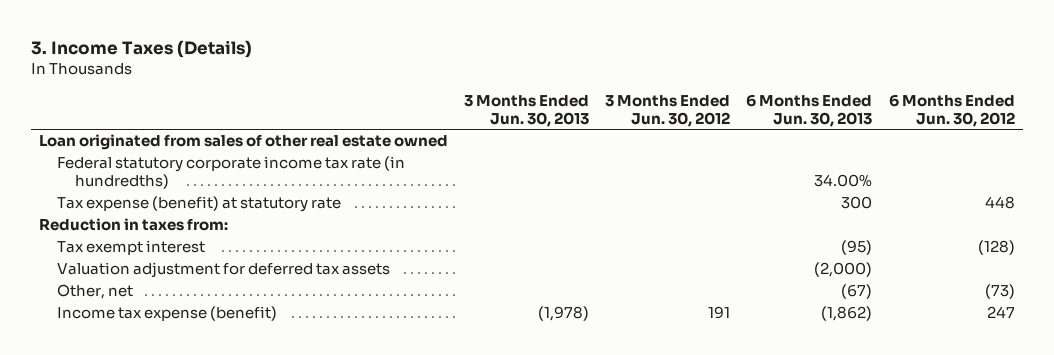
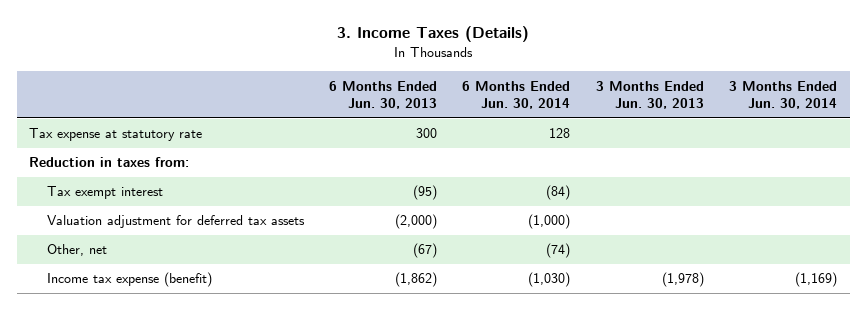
[605,94,731,127] 3 Months Ended Jun. 30, 2012 -> none
[888,93,1015,127] 6 Months Ended Jun. 30, 2012 -> none
none -> [462,80,571,110] 6 Months Ended Jun. 30, 2014
none -> [729,80,838,110] 3 Months Ended Jun. 30, 2014
[39,134,449,151] Loan originated from sales of other real estate owned -> none
[57,156,406,190] Federal statutory corporate income tax rate (in hundredths) -> none
[57,196,342,213] Tax expense (benefit) at statutory rate -> [29,128,203,142] Tax expense at statutory rate

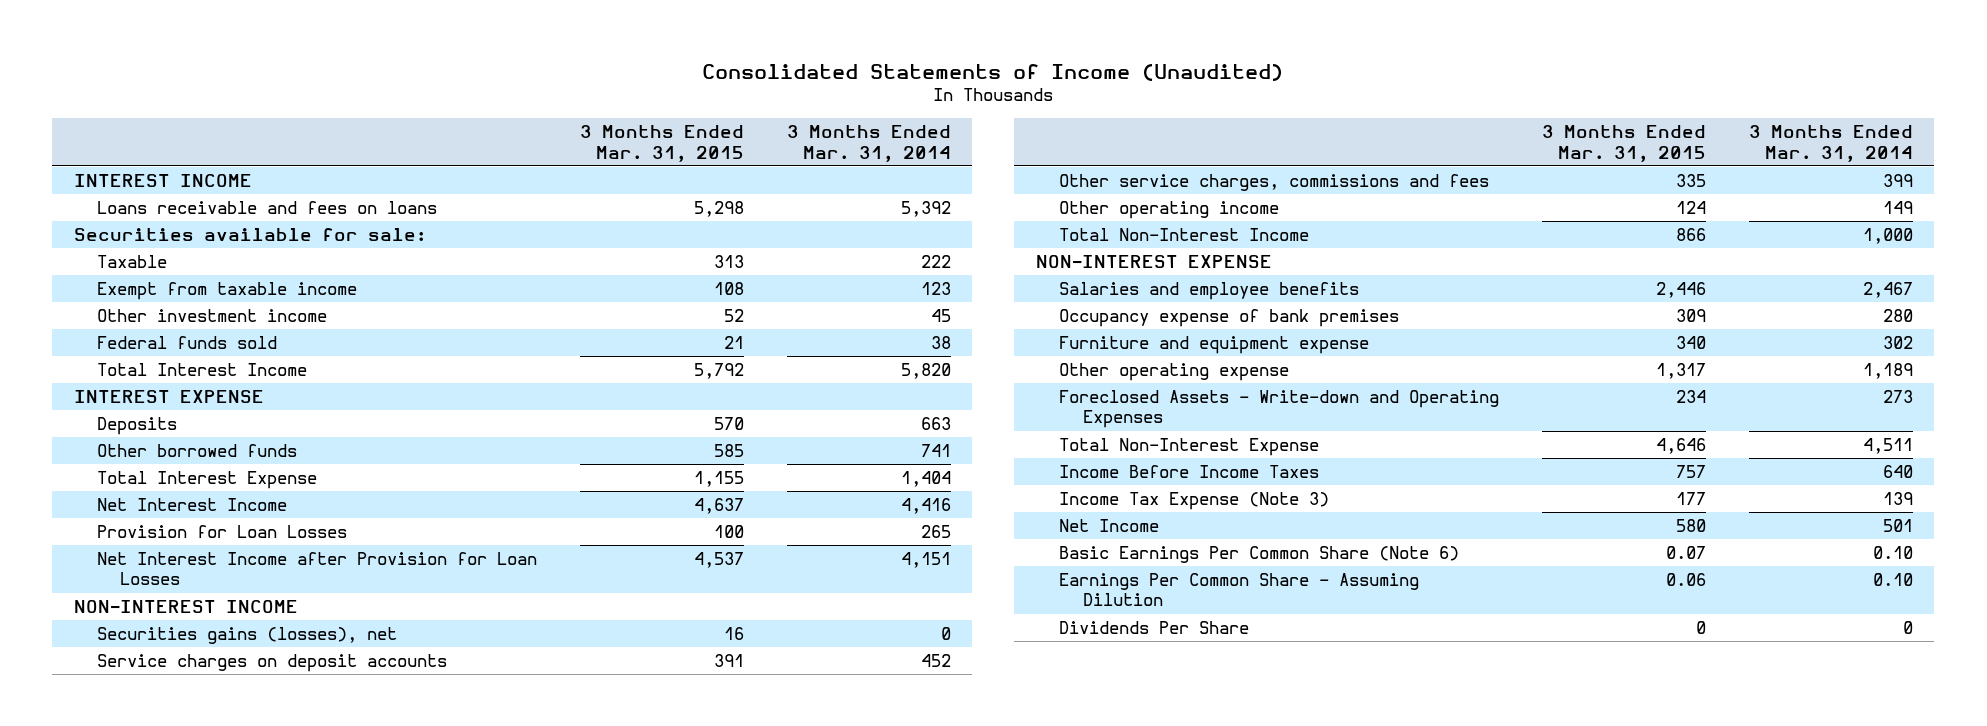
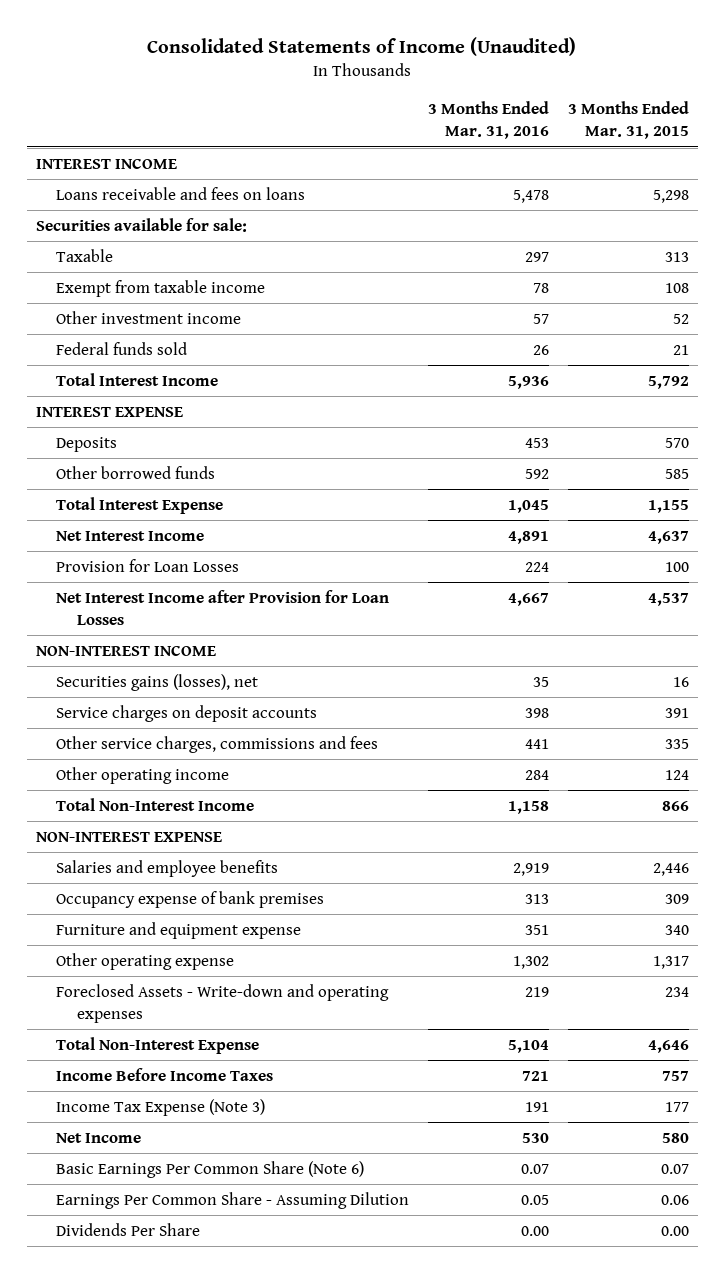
[786,125,951,162] 3 Months Ended Mar. 31, 2014 -> none
none -> [427,101,549,140] 3 Months Ended Mar. 31, 2016
[1059,390,1500,429] Foreclosed Assets - Write-down and Operating Expenses -> [56,983,390,1023] Foreclosed Assets - Write-down and operating expenses
[1696,621,1707,635] 0 -> [660,1225,689,1236] 0.00

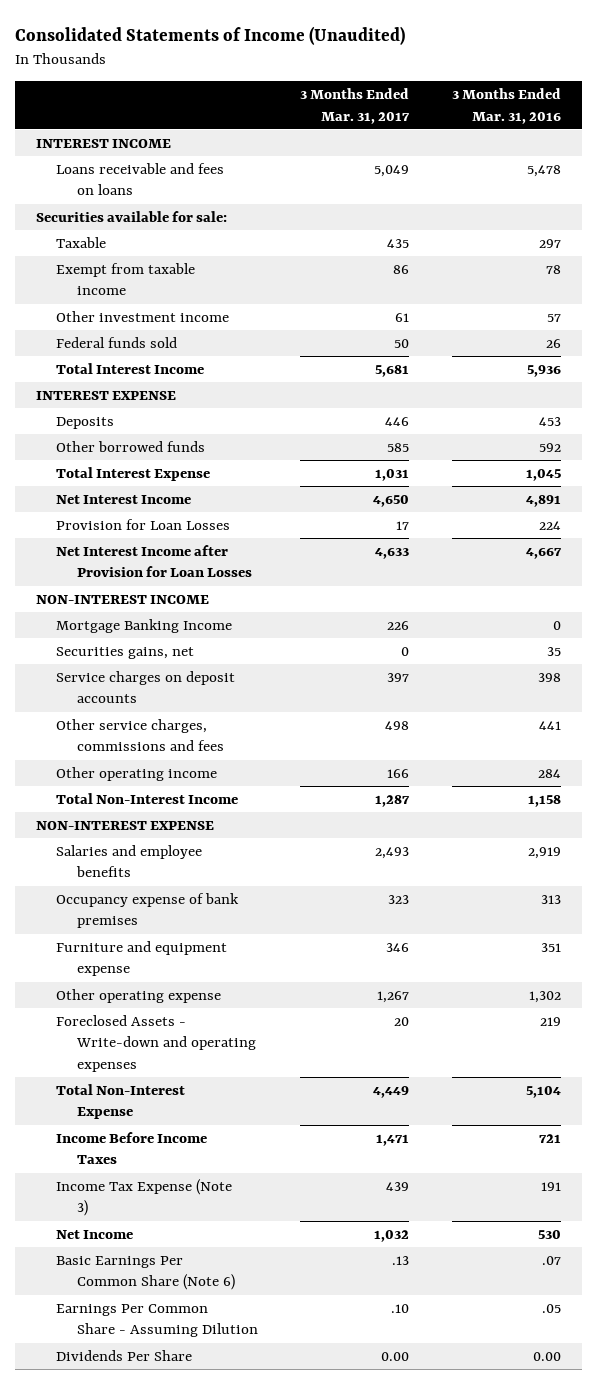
[567,101,689,140] 3 Months Ended Mar. 31, 2015 -> none
none -> [300,88,411,124] 3 Months Ended Mar. 31, 2017
none -> [56,619,233,634] Mortgage Banking Income
[56,673,259,691] Securities gains (losses), net -> [56,647,195,660] Securities gains, net
[520,1163,549,1174] 0.07 -> [541,1256,561,1266] .07
[520,1194,549,1205] 0.05 -> [541,1304,561,1314] .05

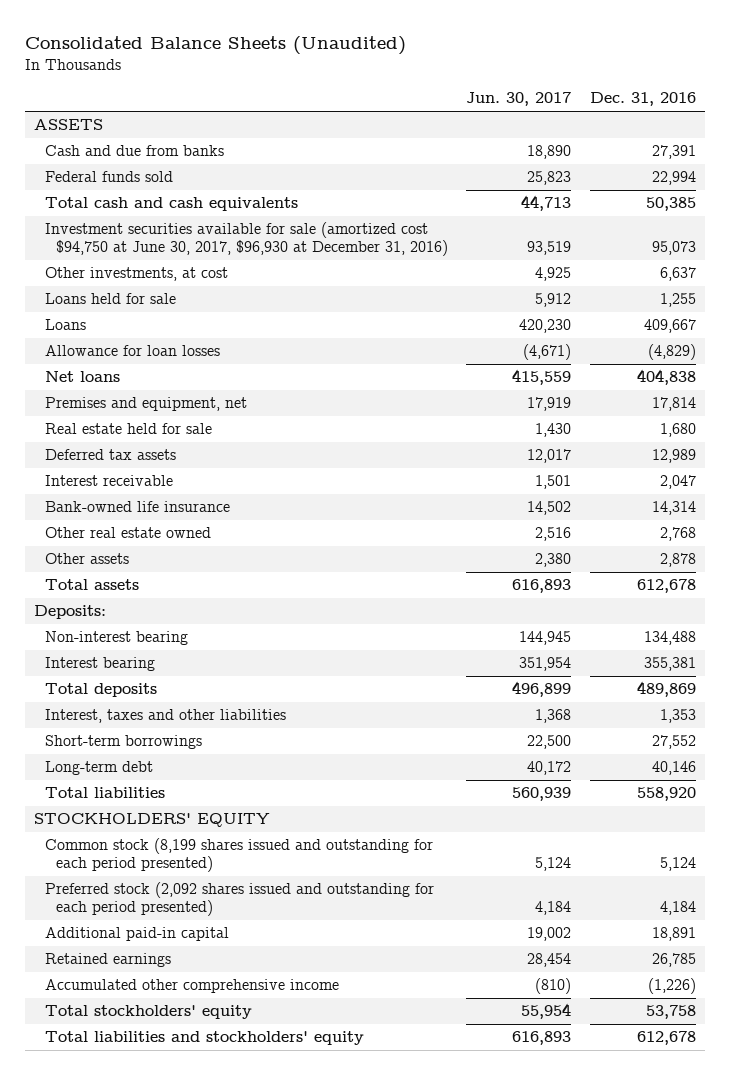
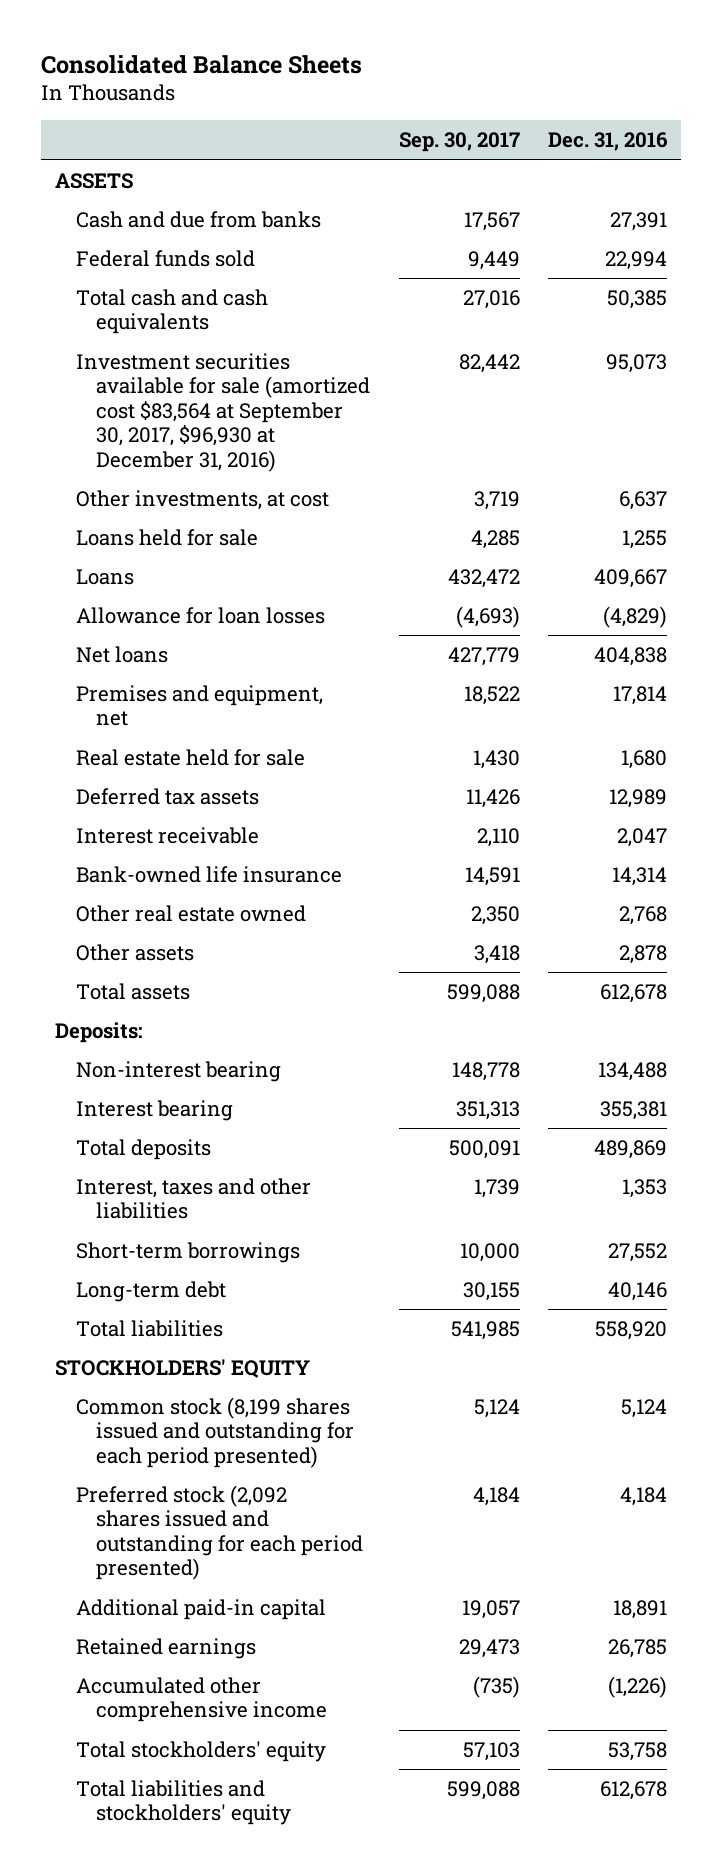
[25,36,407,56] Consolidated Balance Sheets (Unaudited) -> [41,54,363,74] Consolidated Balance Sheets
[466,92,572,107] Jun. 30, 2017 -> none
none -> [398,132,520,153] Sep. 30, 2017
[45,222,449,256] Investment securities available for sale (amortized cost $94,750 at June 30, 2017, $96,930 at December 31, 2016) -> [75,353,371,472] Investment securities available for sale (amortized cost $83,564 at September 30, 2017, $96,930 at December 31, 2016)

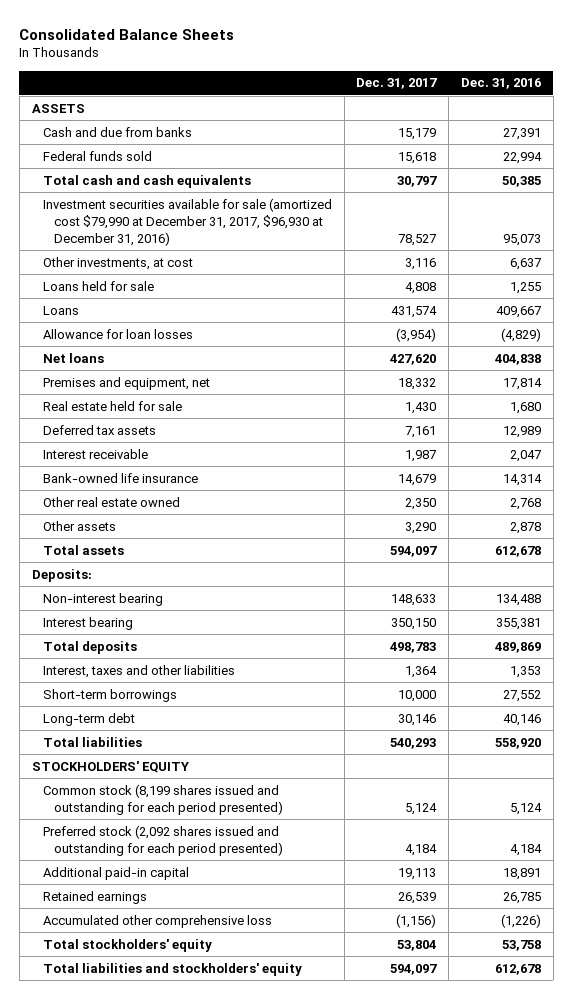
[398,132,520,153] Sep. 30, 2017 -> none
none -> [356,78,438,90] Dec. 31, 2017
[75,353,371,472] Investment securities available for sale (amortized cost $83,564 at September 30, 2017, $96,930 at December 31, 2016) -> [42,197,332,246] Investment securities available for sale (amortized cost $79,990 at December 31, 2017, $96,930 at December 31, 2016)
[75,1677,328,1723] Accumulated other comprehensive income -> [42,914,272,928] Accumulated other comprehensive loss

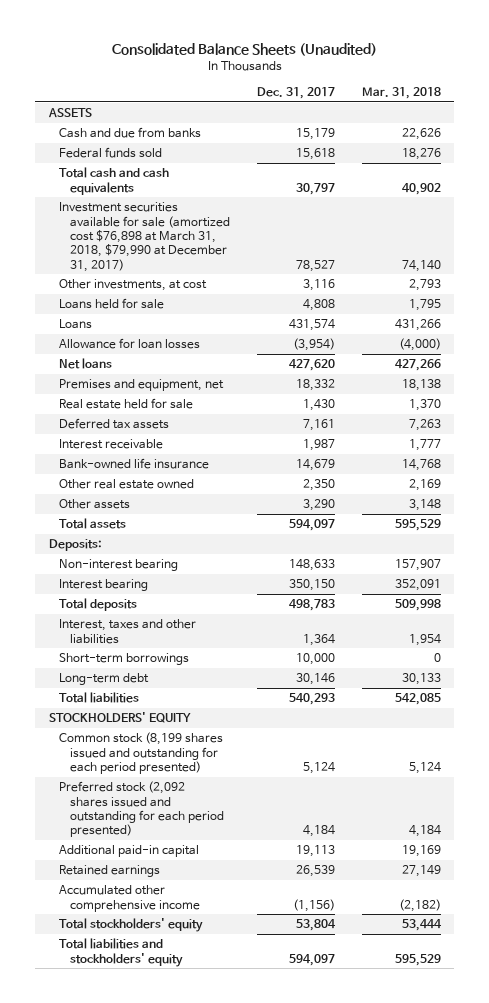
[19,28,235,40] Consolidated Balance Sheets -> [111,42,377,56] Consolidated Balance Sheets (Unaudited)
[461,78,542,90] Dec. 31, 2016 -> none
none -> [361,86,441,99] Mar. 31, 2018
[42,197,332,246] Investment securities available for sale (amortized cost $79,990 at December 31, 2017, $96,930 at December 31, 2016) -> [59,202,230,272] Investment securities available for sale (amortized cost $76,898 at March 31, 2018, $79,990 at December 31, 2017)
[42,914,272,928] Accumulated other comprehensive loss -> [59,885,200,912] Accumulated other comprehensive income

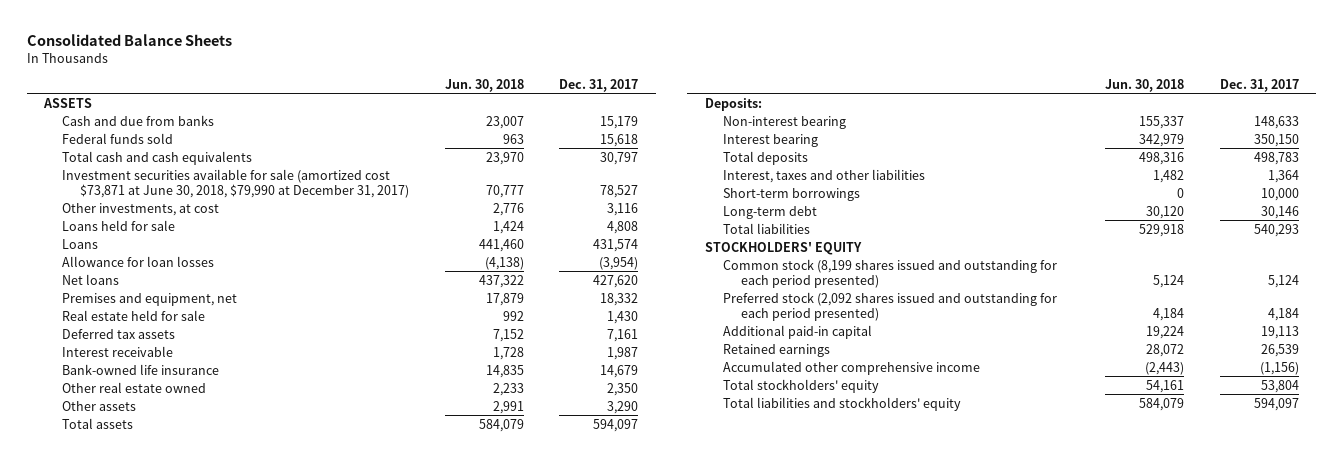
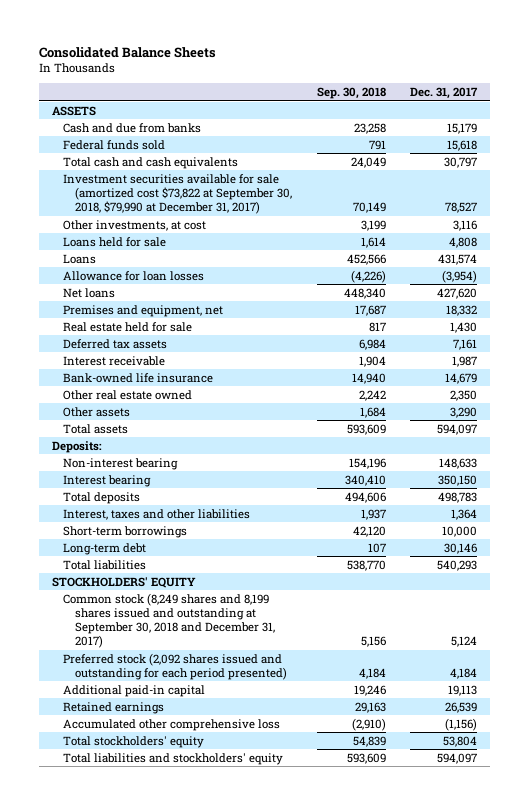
[444,78,524,92] Jun. 30, 2018 -> none
none -> [316,86,386,99] Sep. 30, 2018
[62,168,410,198] Investment securities available for sale (amortized cost $73,871 at June 30, 2018, $79,990 at December 31, 2017) -> [63,173,292,215] Investment securities available for sale (amortized cost $73,822 at September 30, 2018, $79,990 at December 31, 2017)
[722,258,1057,288] Common stock (8,199 shares issued and outstanding for each period presented) -> [63,592,275,649] Common stock (8,249 shares and 8,199 shares issued and outstanding at September 30, 2018 and December 31, 2017)
[722,360,980,375] Accumulated other comprehensive income -> [63,718,281,731] Accumulated other comprehensive loss

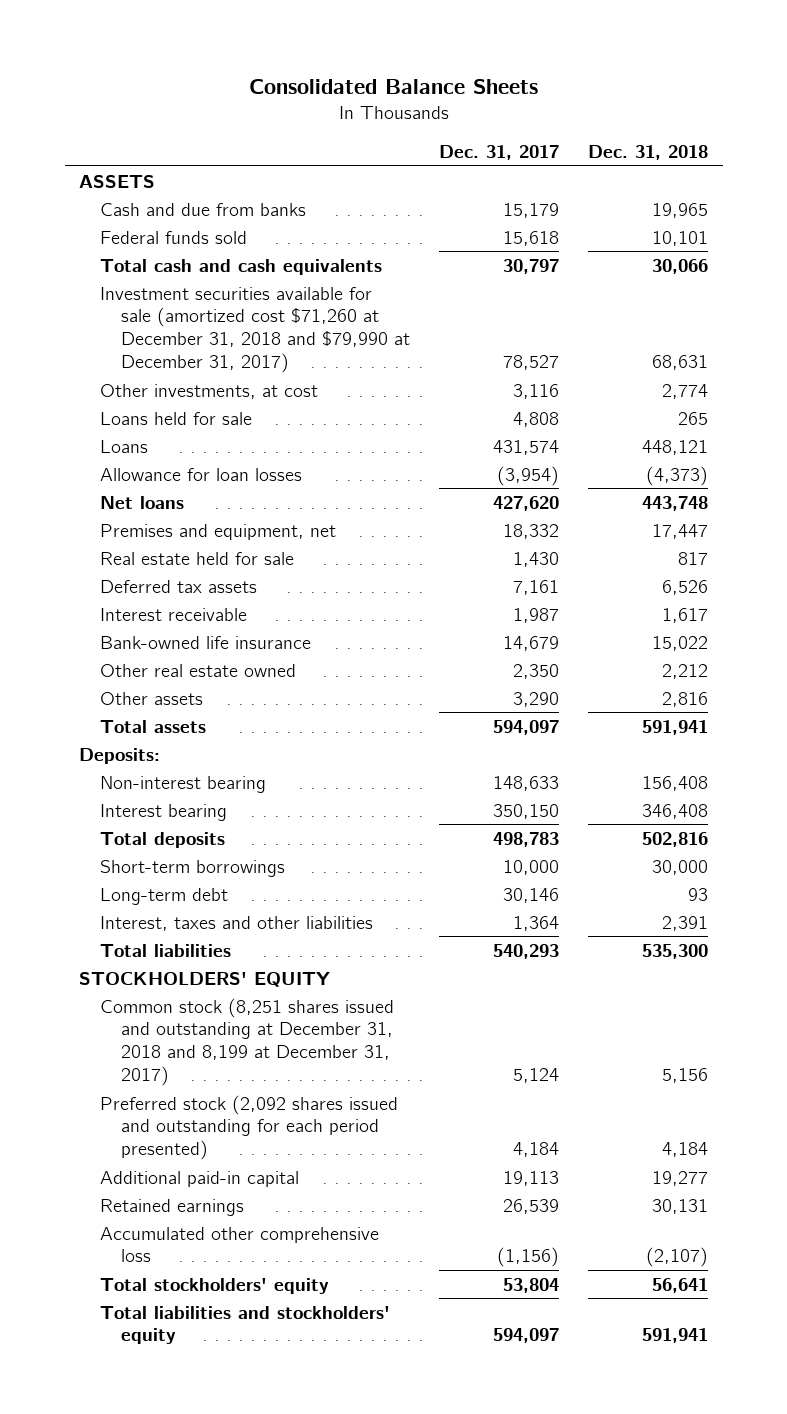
[316,86,386,99] Sep. 30, 2018 -> none
none -> [587,145,708,161] Dec. 31, 2018
[63,173,292,215] Investment securities available for sale (amortized cost $73,822 at September 30, 2018, $79,990 at December 31, 2017) -> [100,286,410,373] Investment securities available for sale (amortized cost $71,260 at December 31, 2018 and $79,990 at December 31, 2017)
[63,508,251,520] Interest, taxes and other liabilities -> [100,915,374,931] Interest, taxes and other liabilities
[63,592,275,649] Common stock (8,249 shares and 8,199 shares issued and outstanding at September 30, 2018 and December 31, 2017) -> [100,997,395,1086] Common stock (8,251 shares issued and outstanding at December 31, 2018 and 8,199 at December 31, 2017)

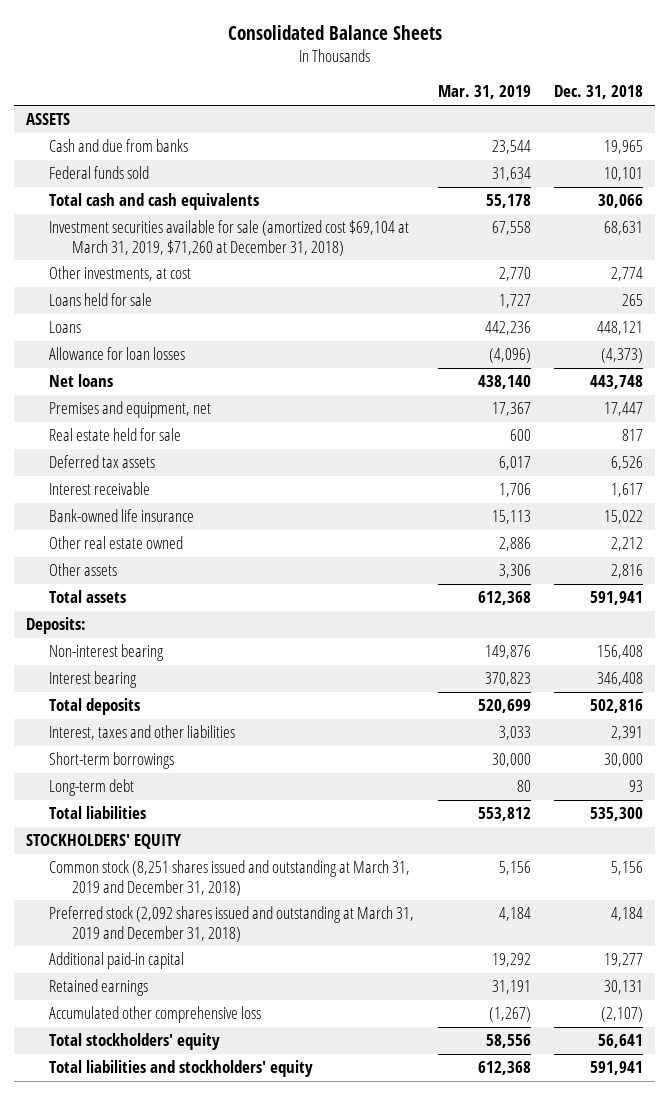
[438,145,559,161] Dec. 31, 2017 -> none
none -> [437,85,531,100] Mar. 31, 2019
[100,286,410,373] Investment securities available for sale (amortized cost $71,260 at December 31, 2018 and $79,990 at December 31, 2017) -> [49,220,410,256] Investment securities available for sale (amortized cost $69,104 at March 31, 2019, $71,260 at December 31, 2018)
[100,915,374,931] Interest, taxes and other liabilities -> [49,725,236,741] Interest, taxes and other liabilities
[100,997,395,1086] Common stock (8,251 shares issued and outstanding at December 31, 2018 and 8,199 at December 31, 2017) -> [49,860,411,896] Common stock (8,251 shares issued and outstanding at March 31, 2019 and December 31, 2018)
[100,1094,399,1161] Preferred stock (2,092 shares issued and outstanding for each period presented) -> [49,906,415,942] Preferred stock (2,092 shares issued and outstanding at March 31, 2019 and December 31, 2018)

